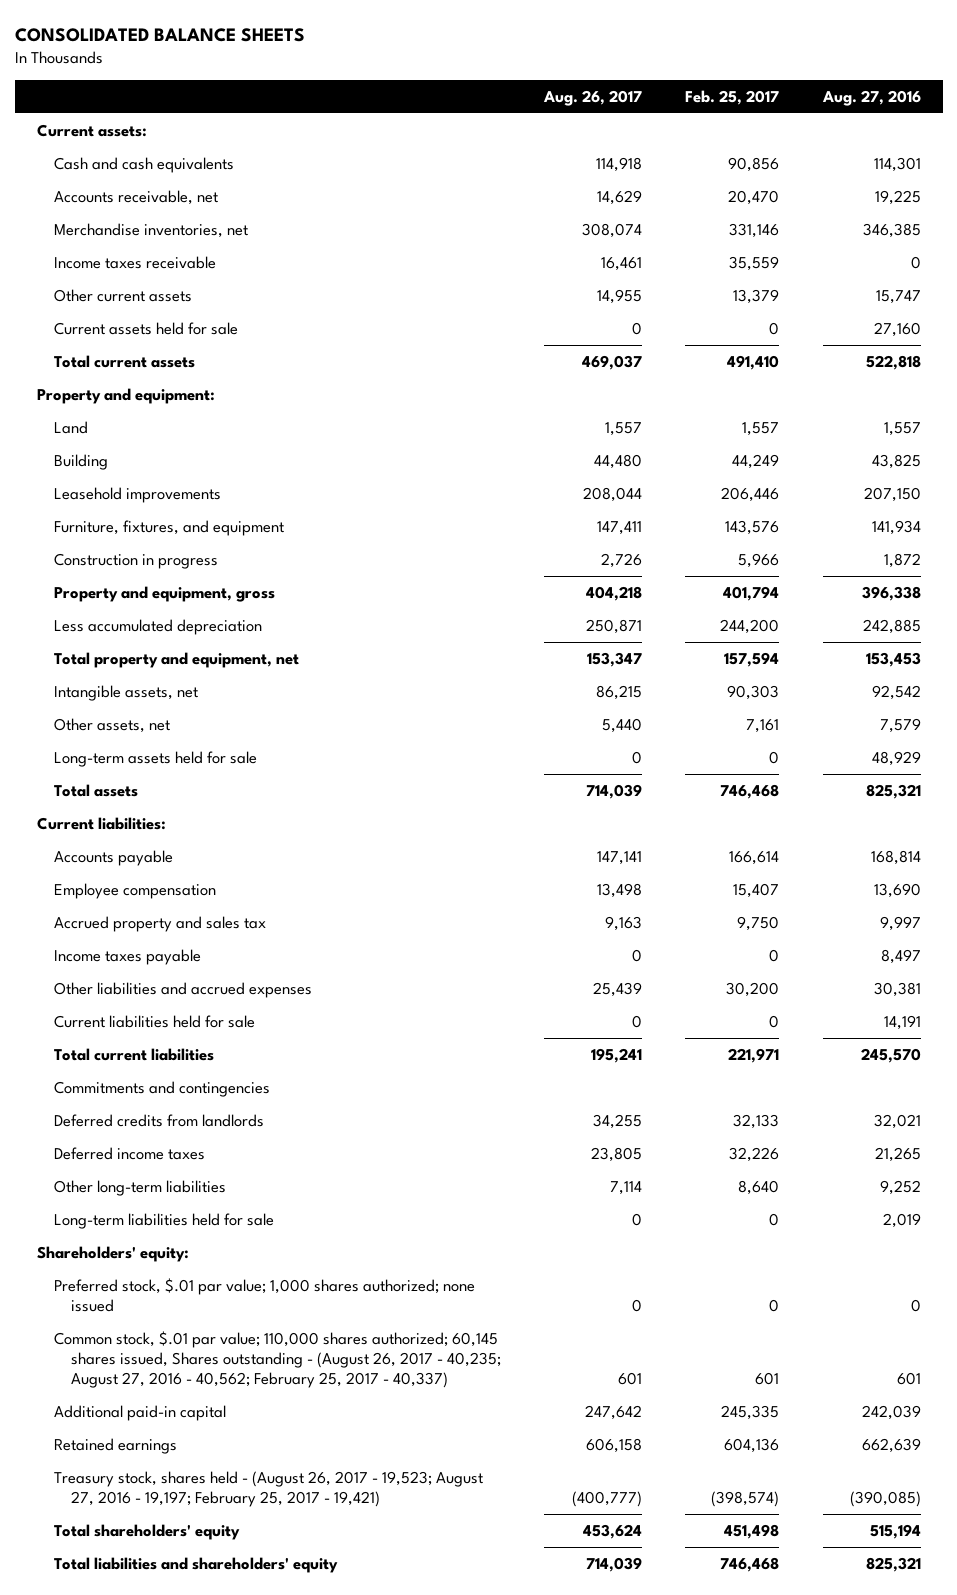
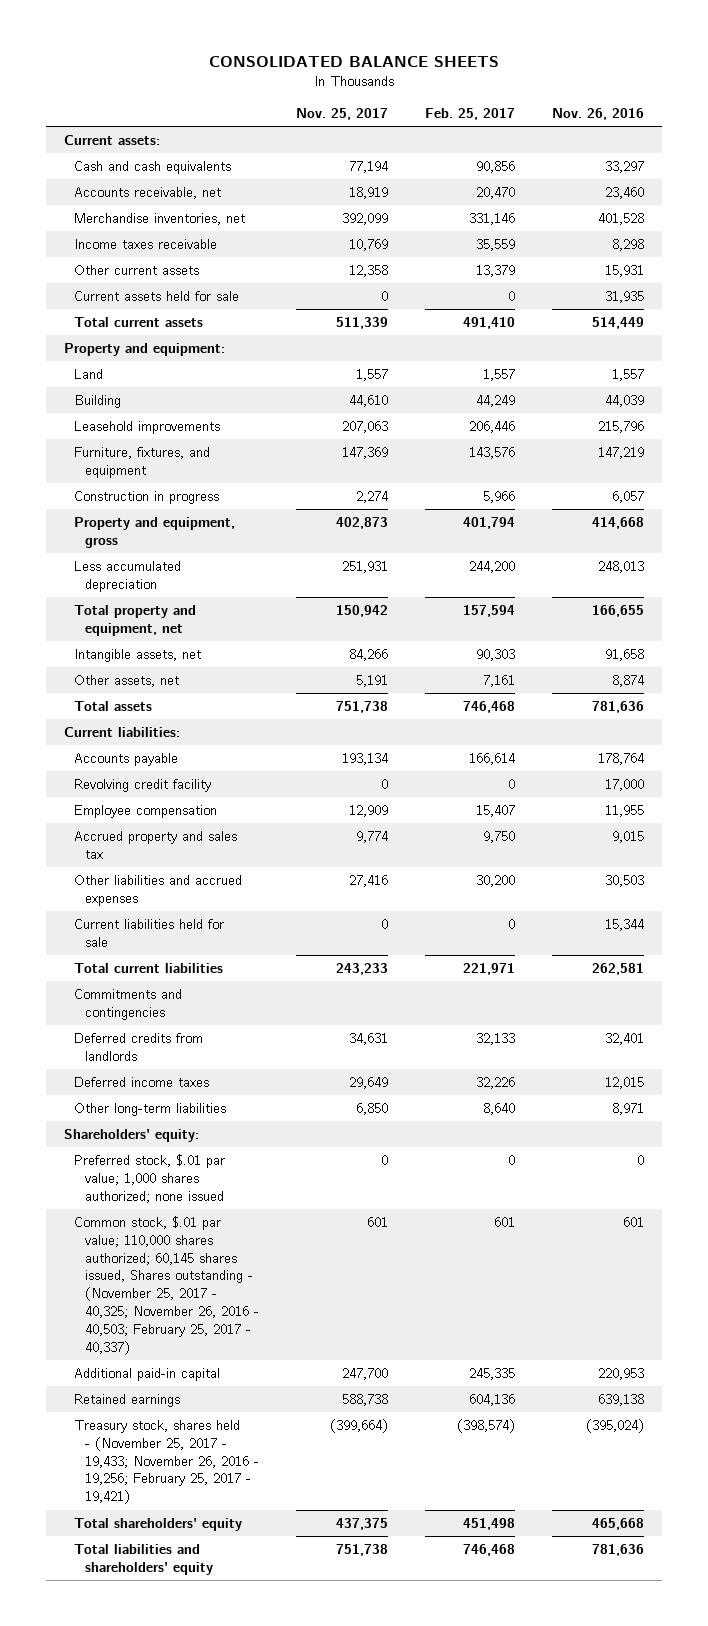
[543,89,643,106] Aug. 26, 2017 -> none
[821,89,921,106] Aug. 27, 2016 -> none
none -> [295,107,388,120] Nov. 25, 2017
none -> [551,107,644,120] Nov. 26, 2016
[53,750,257,767] Long-term assets held for sale -> none
none -> [74,779,212,793] Revolving credit facility
[53,948,201,965] Income taxes payable -> none
[53,1212,274,1229] Long-term liabilities held for sale -> none
[53,1330,501,1388] Common stock, $.01 par value; 110,000 shares authorized; 60,145 shares issued, Shares outstanding - (August 26, 2017 - 40,235; August 27, 2016 - 40,562; February 25, 2017 - 40,337) -> [74,1216,259,1355] Common stock, $.01 par value; 110,000 shares authorized; 60,145 shares issued, Shares outstanding - (November 25, 2017 - 40,325; November 26, 2016 - 40,503; February 25, 2017 - 40,337)
[53,1470,483,1507] Treasury stock, shares held - (August 26, 2017 - 19,523; August 27, 2016 - 19,197; February 25, 2017 - 19,421) -> [74,1420,259,1505] Treasury stock, shares held - (November 25, 2017 - 19,433; November 26, 2016 - 19,256; February 25, 2017 - 19,421)

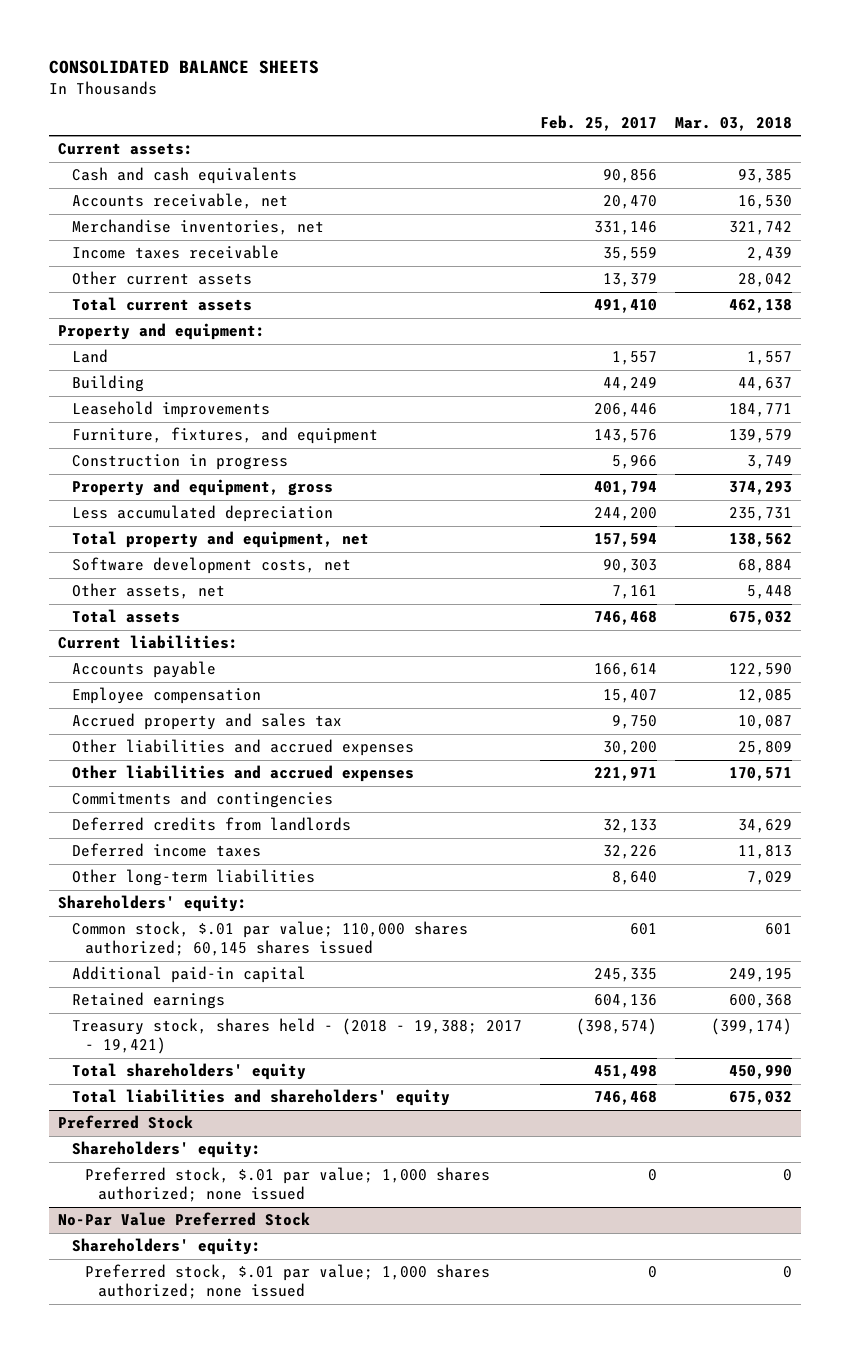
[295,107,388,120] Nov. 25, 2017 -> none
[551,107,644,120] Nov. 26, 2016 -> none
none -> [674,116,792,131] Mar. 03, 2018
[74,291,240,302] Current assets held for sale -> none
[74,649,202,663] Intangible assets, net -> [71,557,351,575] Software development costs, net
[74,779,212,793] Revolving credit facility -> none
[74,919,225,947] Current liabilities held for sale -> none
[74,963,224,974] Total current liabilities -> [71,765,414,783] Other liabilities and accrued expenses
[74,1154,226,1203] Preferred stock, $.01 par value; 1,000 shares authorized; none issued -> none
[74,1216,259,1355] Common stock, $.01 par value; 110,000 shares authorized; 60,145 shares issued, Shares outstanding - (November 25, 2017 - 40,325; November 26, 2016 - 40,503; February 25, 2017 - 40,337) -> [71,921,468,957] Common stock, $.01 par value; 110,000 shares authorized; 60,145 shares issued
[74,1420,259,1505] Treasury stock, shares held - (November 25, 2017 - 19,433; November 26, 2016 - 19,256; February 25, 2017 - 19,421) -> [71,1018,522,1055] Treasury stock, shares held - (2018 - 19,388; 2017 - 19,421)
none -> [58,1115,194,1130] Preferred Stock
none -> [71,1141,261,1159] Shareholders' equity:
none -> [85,1167,491,1203] Preferred stock, $.01 par value; 1,000 shares authorized; none issued
none -> [58,1212,311,1227] No-Par Value Preferred Stock
none -> [71,1238,261,1256] Shareholders' equity:
none -> [85,1264,491,1300] Preferred stock, $.01 par value; 1,000 shares authorized; none issued

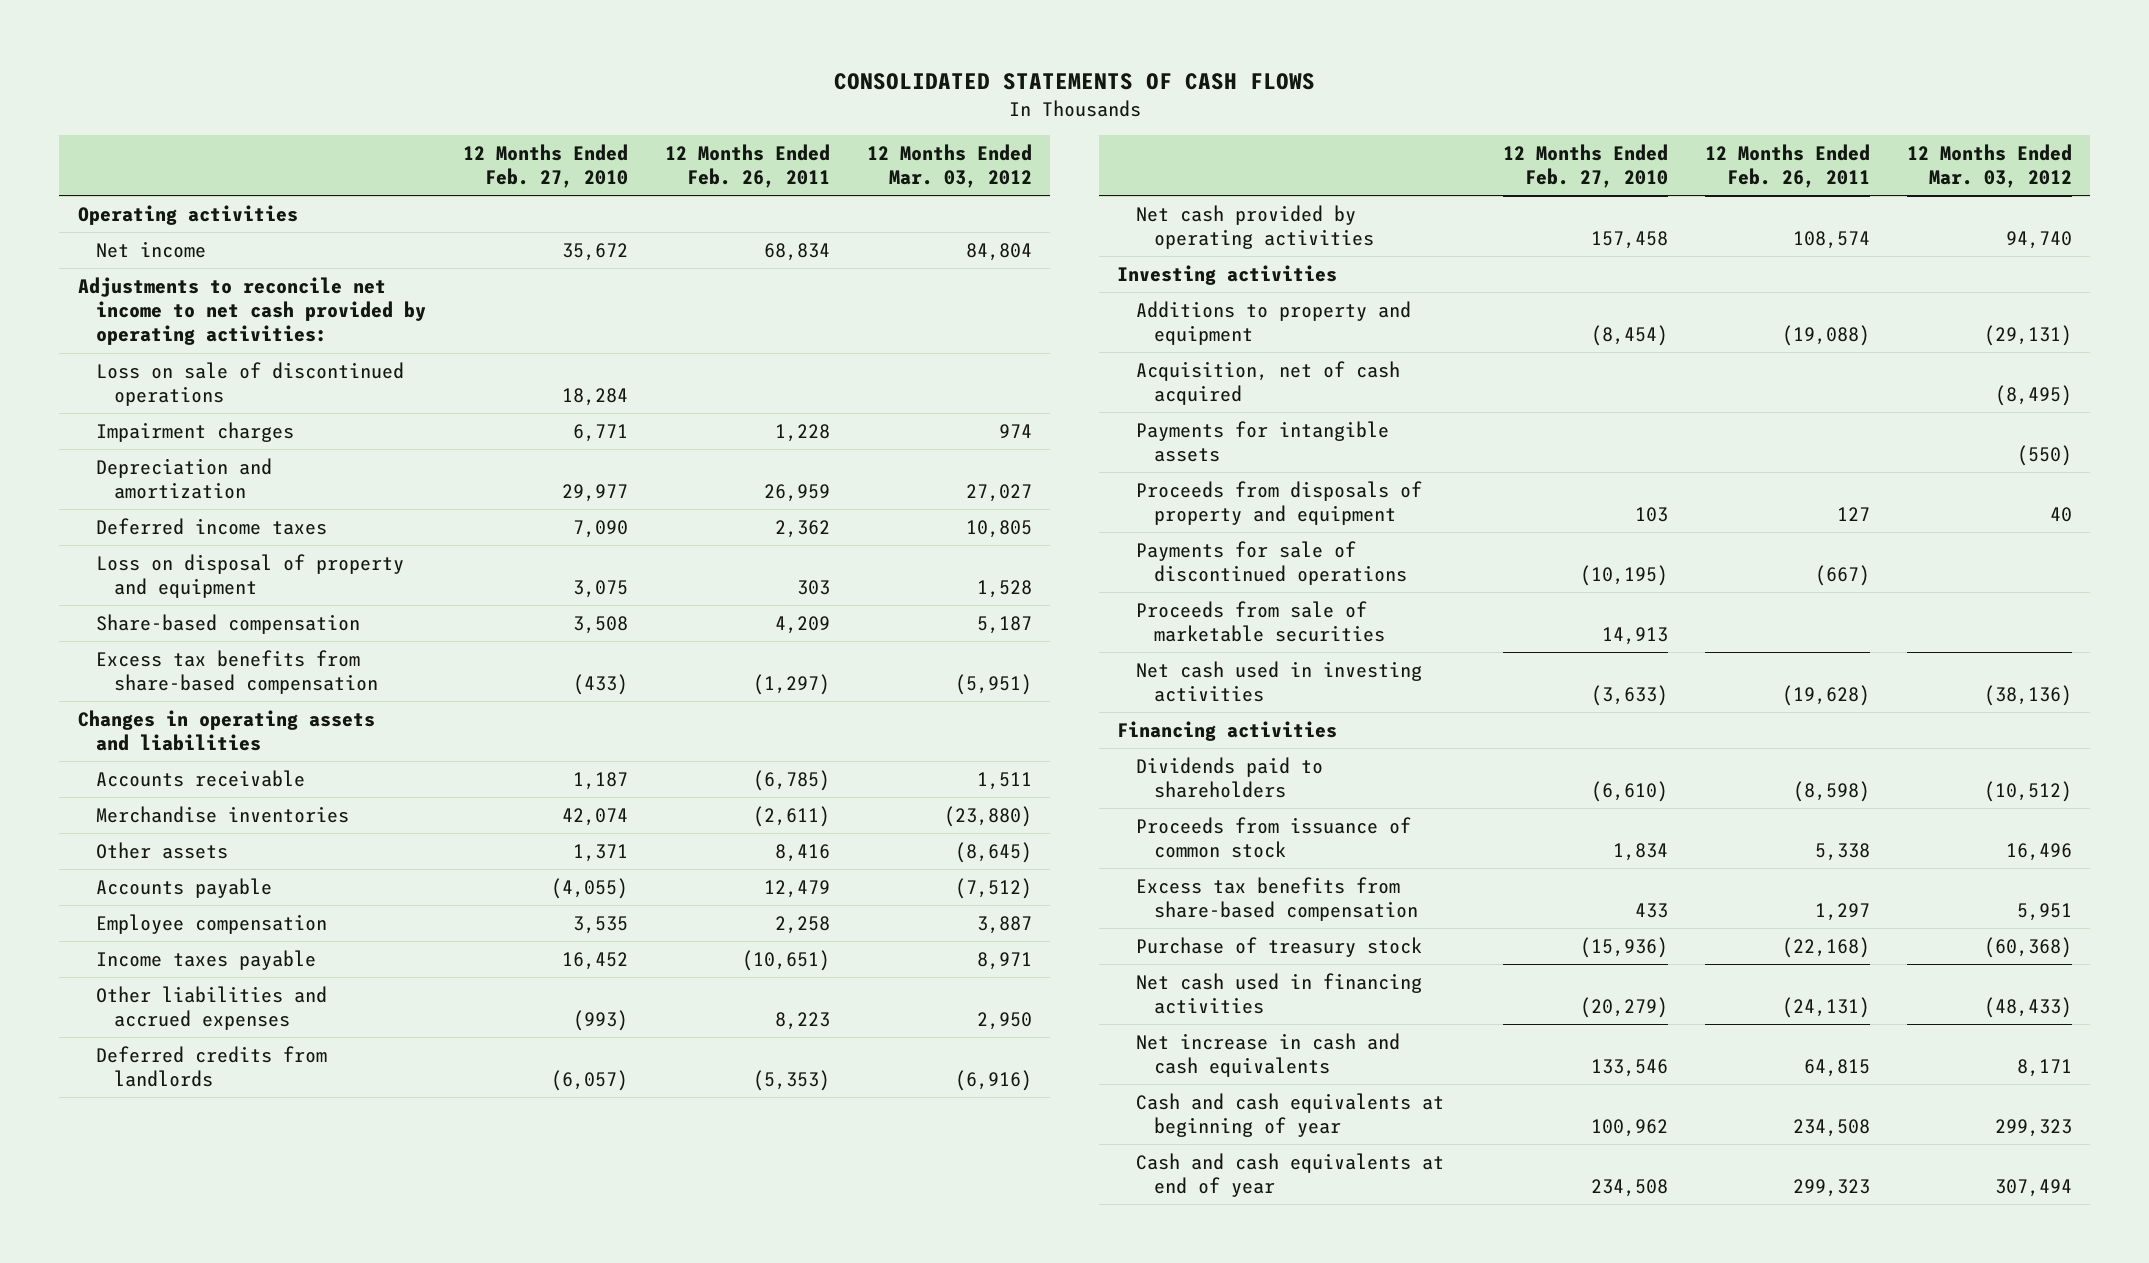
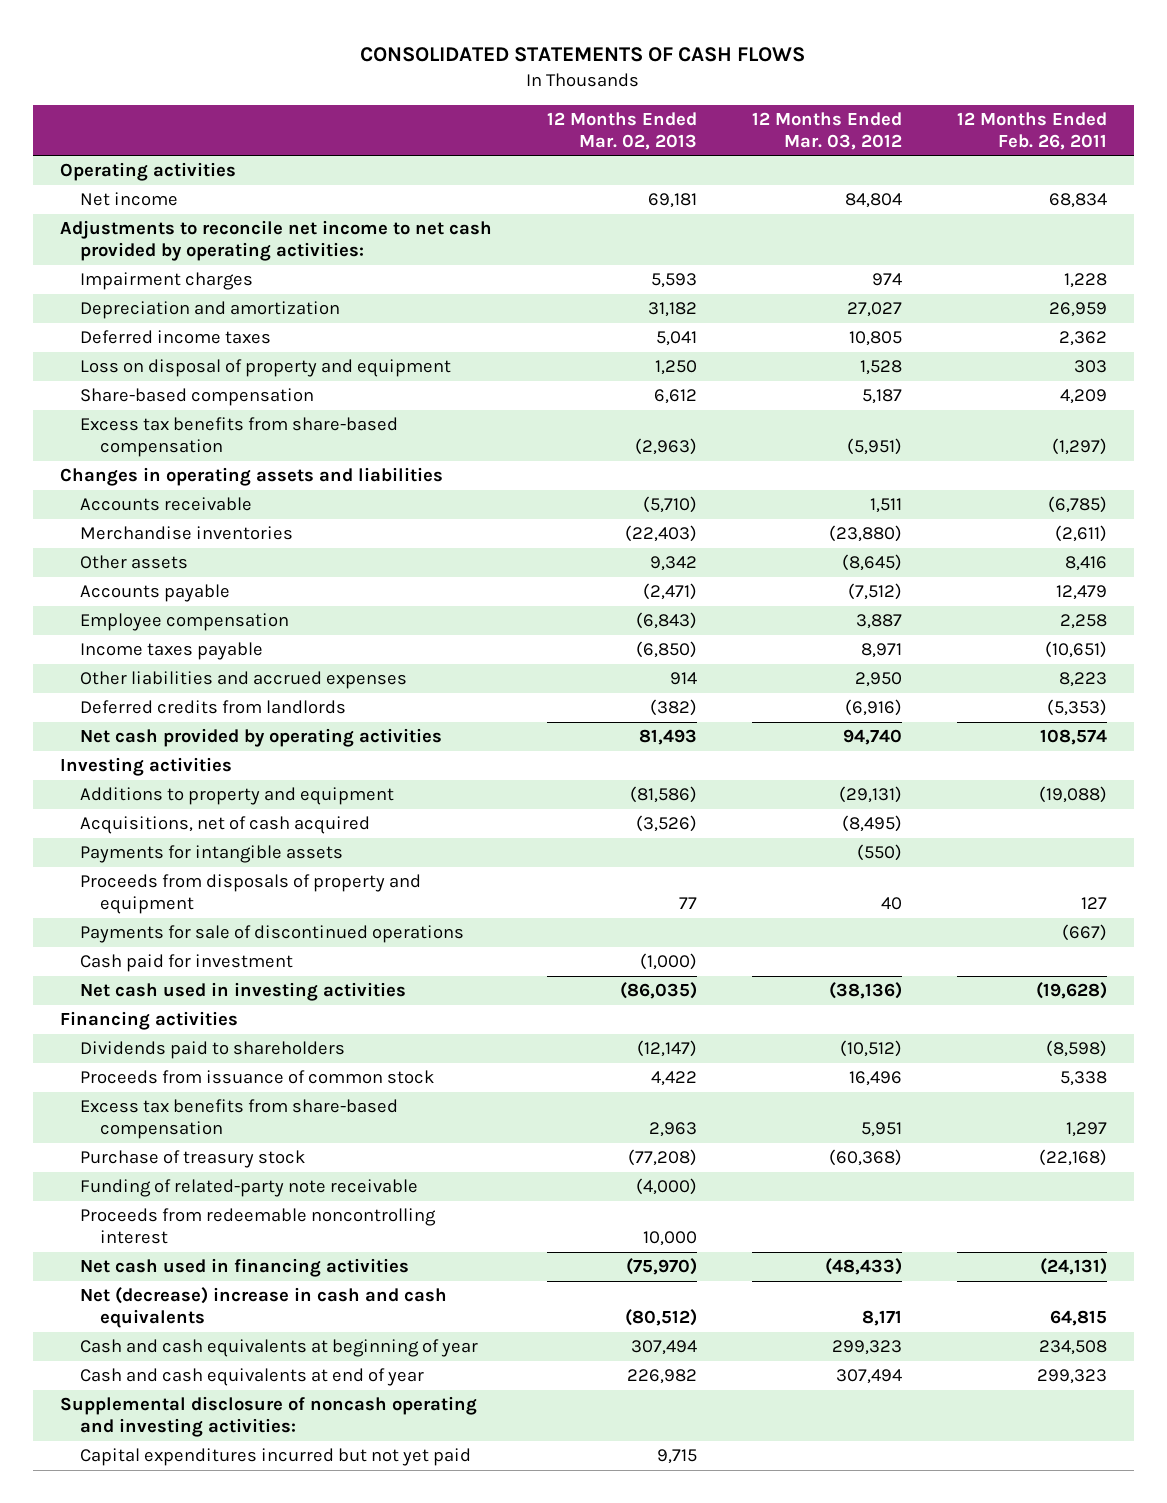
[462,143,628,189] 12 Months Ended Feb. 27, 2010 -> none
none -> [547,111,698,150] 12 Months Ended Mar. 02, 2013
[95,361,404,407] Loss on sale of discontinued operations -> none
[1135,360,1400,406] Acquisition, net of cash acquired -> [80,816,371,835] Acquisitions, net of cash acquired
[1135,600,1386,643] Proceeds from sale of marketable securities -> none
none -> [80,954,294,973] Cash paid for investment
none -> [80,1179,419,1198] Funding of related-party note receivable
none -> [80,1208,437,1245] Proceeds from redeemable noncontrolling interest
[1135,1032,1400,1078] Net increase in cash and cash equivalents -> [80,1287,448,1329] Net (decrease) increase in cash and cash equivalents
none -> [60,1396,478,1438] Supplemental disclosure of noncash operating and investing activities:
none -> [80,1448,472,1467] Capital expenditures incurred but not yet paid

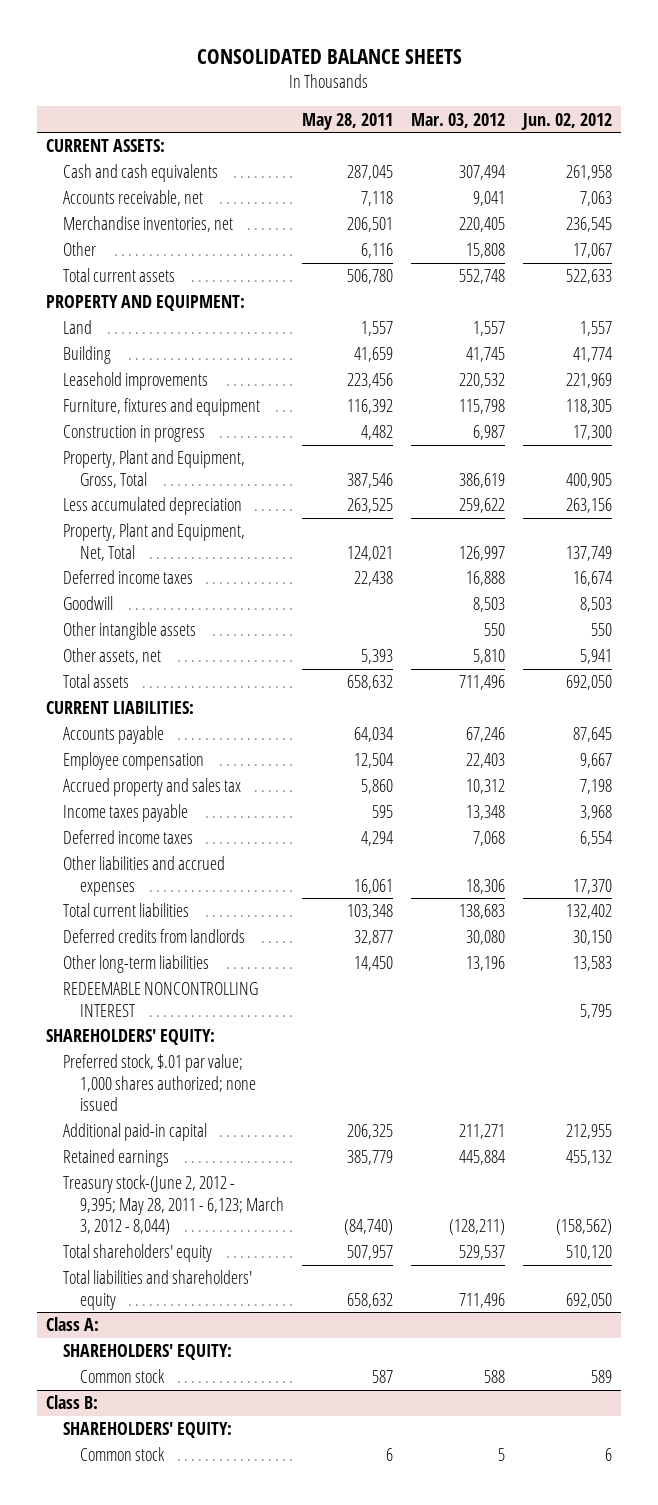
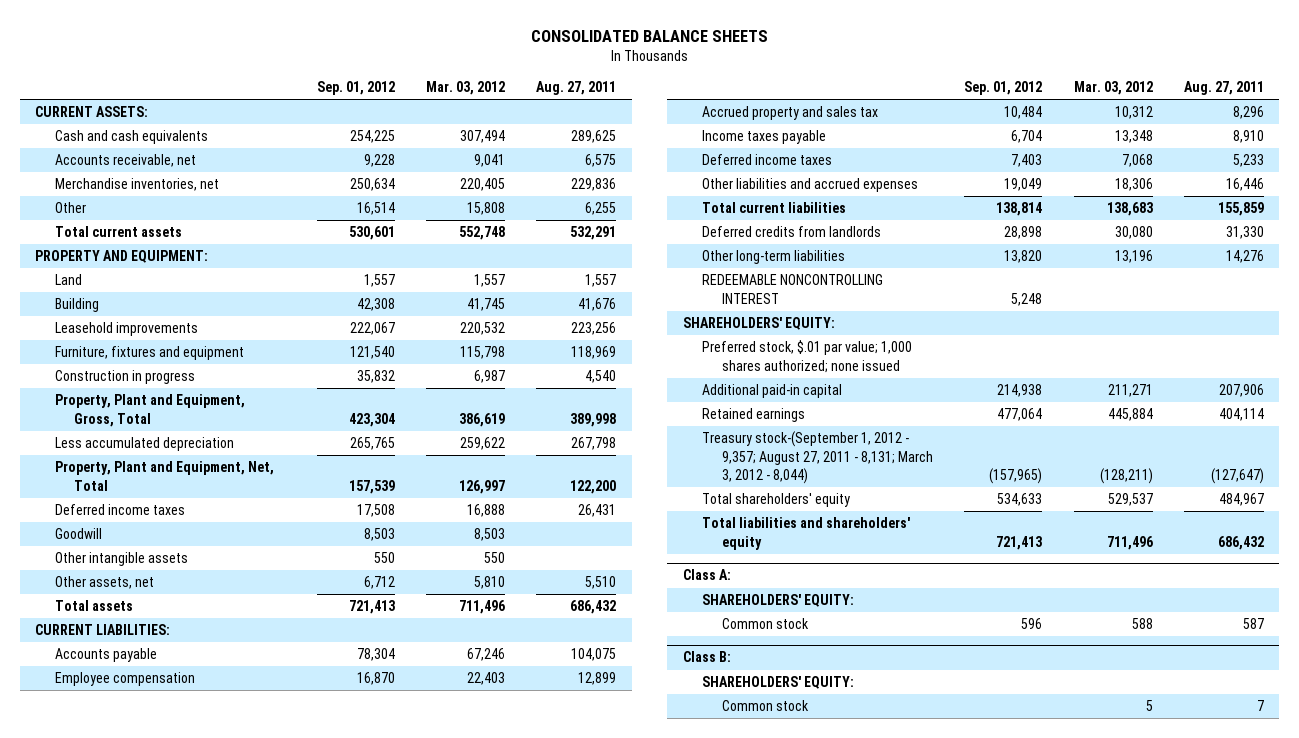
[302,112,394,130] May 28, 2011 -> none
[521,112,613,130] Jun. 02, 2012 -> none
none -> [316,81,395,96] Sep. 01, 2012
none -> [536,81,617,96] Aug. 27, 2011
[62,1175,285,1235] Treasury stock-(June 2, 2012 - 9,395; May 28, 2011 - 6,123; March 3, 2012 - 8,044) -> [702,431,933,484] Treasury stock-(September 1, 2012 - 9,357; August 27, 2011 - 8,131; March 3, 2012 - 8,044)

